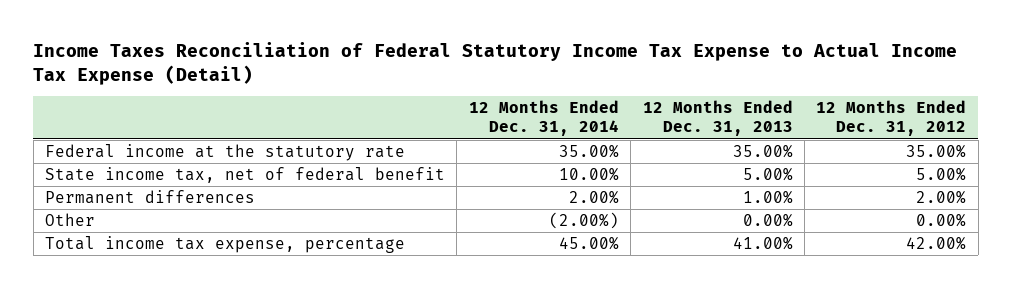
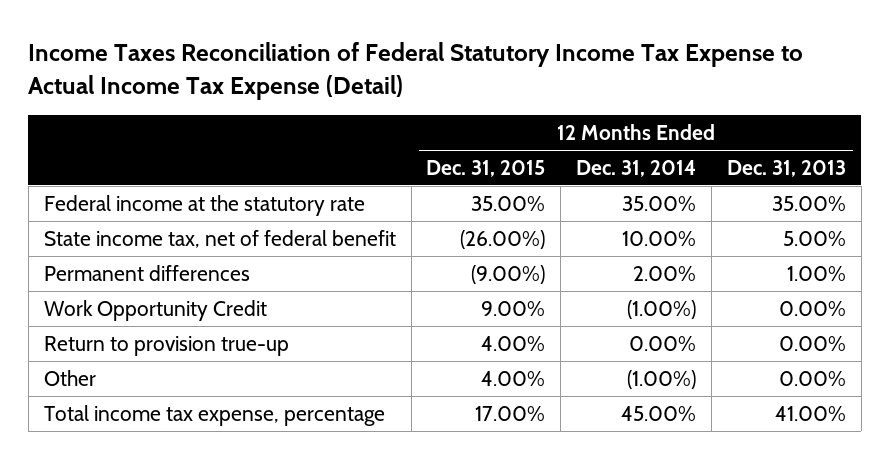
[816,100,967,137] 12 Months Ended Dec. 31, 2012 -> none
none -> [426,159,546,177] Dec. 31, 2015
none -> [43,299,267,321] Work Opportunity Credit
none -> [43,335,289,356] Return to provision true-up
[548,211,619,229] (2.00%) -> [627,369,697,389] (1.00%)

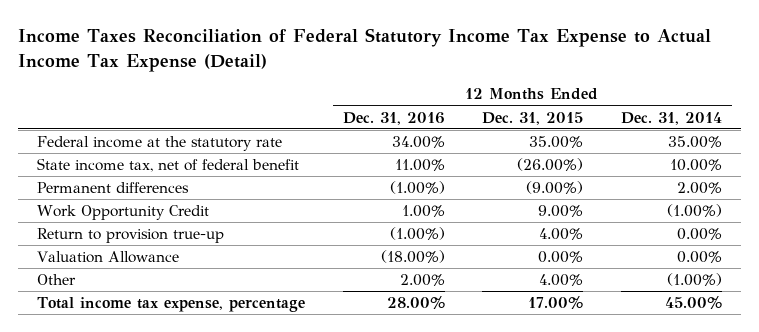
[726,159,846,177] Dec. 31, 2013 -> none
none -> [342,111,445,125] Dec. 31, 2016
none -> [36,251,179,264] Valuation Allowance

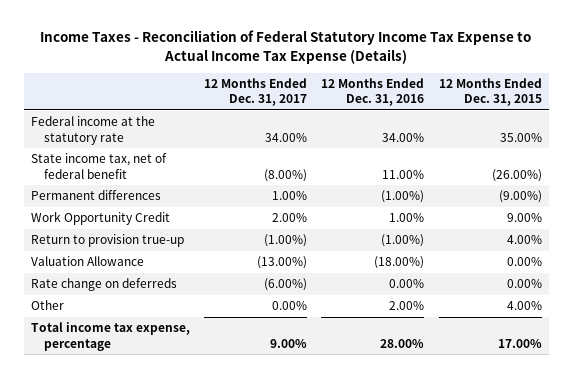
[17,28,711,72] Income Taxes Reconciliation of Federal Statutory Income Tax Expense to Actual Income Tax Expense (Detail) -> [40,30,532,64] Income Taxes - Reconciliation of Federal Statutory Income Tax Expense to Actual Income Tax Expense (Details)
[621,111,723,125] Dec. 31, 2014 -> none
none -> [204,77,308,107] 12 Months Ended Dec. 31, 2017
none -> [31,278,178,292] Rate change on deferreds

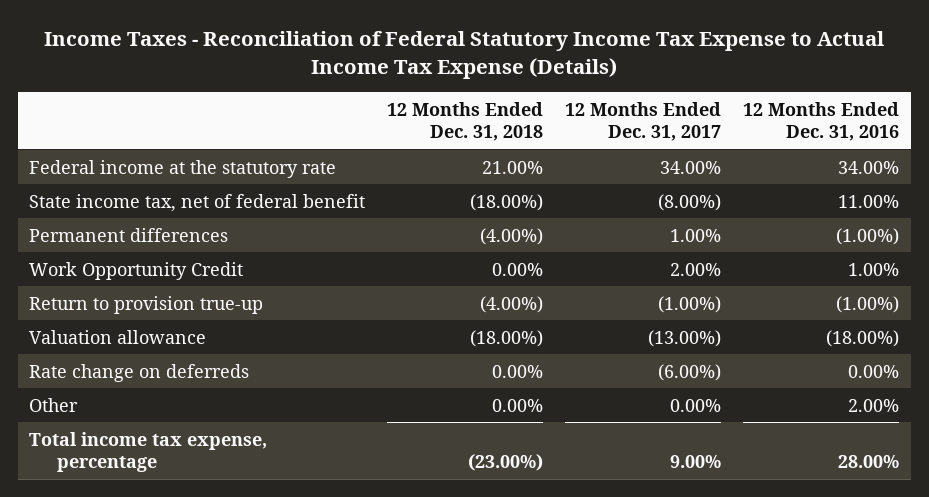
[438,77,542,107] 12 Months Ended Dec. 31, 2015 -> none
none -> [387,101,544,142] 12 Months Ended Dec. 31, 2018
[31,256,145,267] Valuation Allowance -> [29,329,207,344] Valuation allowance

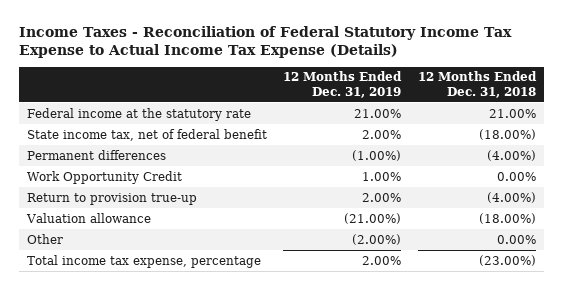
[565,101,722,142] 12 Months Ended Dec. 31, 2017 -> none
[743,101,900,142] 12 Months Ended Dec. 31, 2016 -> none
none -> [283,71,403,98] 12 Months Ended Dec. 31, 2019
[29,363,250,382] Rate change on deferreds -> none

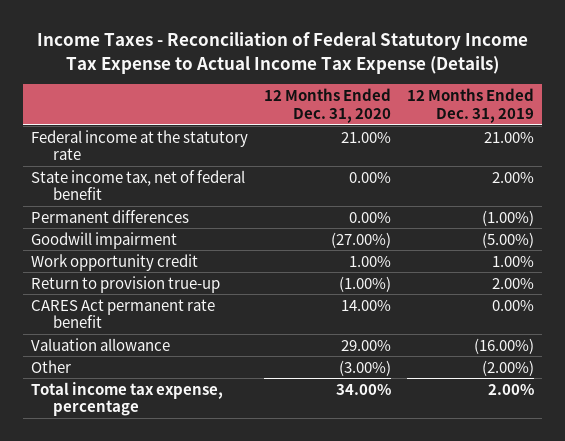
[417,71,537,98] 12 Months Ended Dec. 31, 2018 -> none
none -> [264,88,392,123] 12 Months Ended Dec. 31, 2020
none -> [31,231,178,249] Goodwill impairment
[27,170,183,184] Work Opportunity Credit -> [31,253,199,271] Work opportunity credit
none -> [31,298,216,329] CARES Act permanent rate benefit
[344,212,402,224] (21.00%) -> [474,337,535,354] (16.00%)

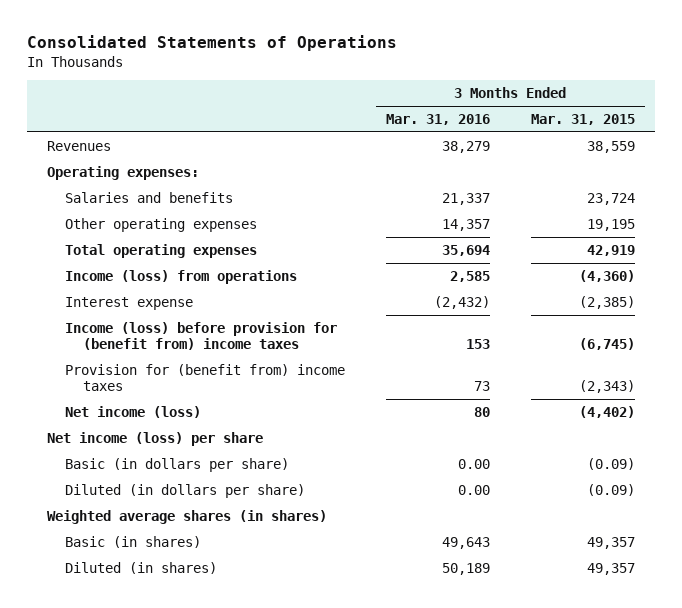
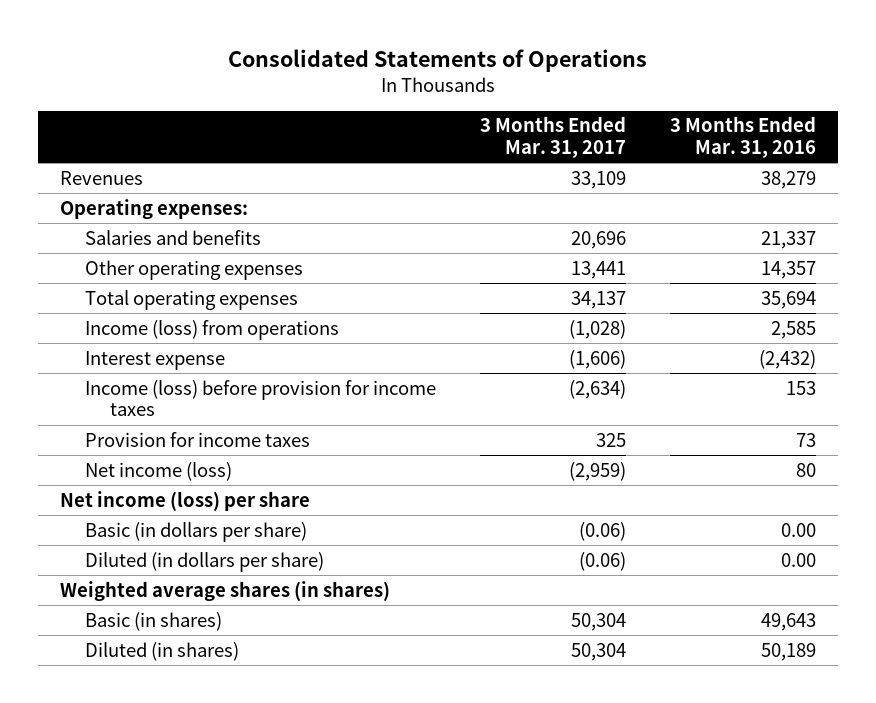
[530,113,635,125] Mar. 31, 2015 -> none
none -> [480,116,627,159] 3 Months Ended Mar. 31, 2017
[65,321,338,350] Income (loss) before provision for (benefit from) income taxes -> [85,379,437,417] Income (loss) before provision for income taxes
[65,363,346,391] Provision for (benefit from) income taxes -> [85,431,311,447] Provision for income taxes

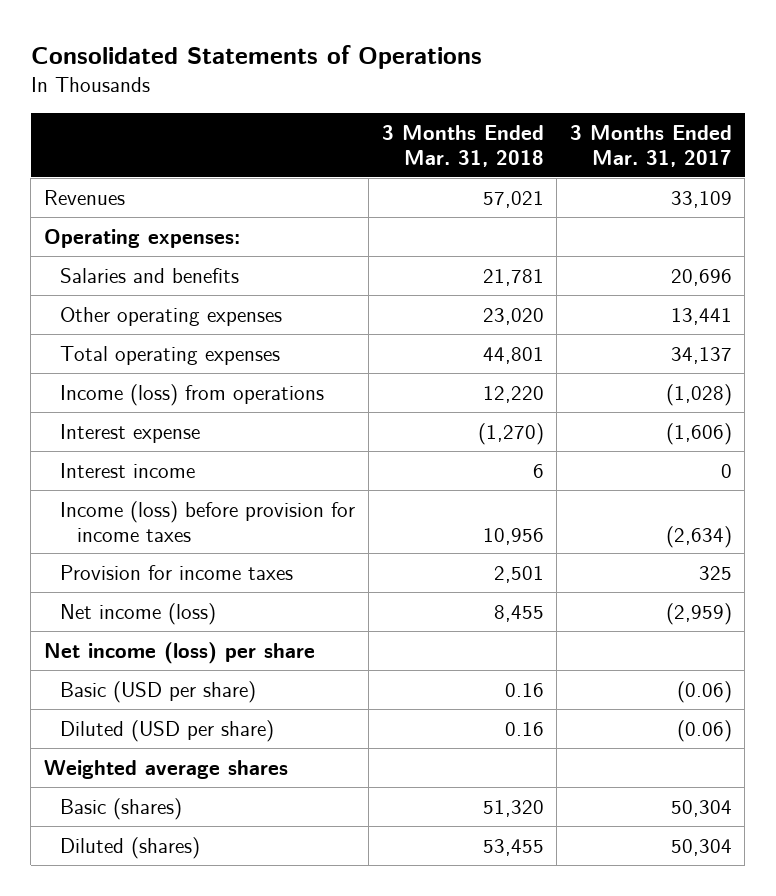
[670,116,817,159] 3 Months Ended Mar. 31, 2016 -> none
none -> [381,125,544,167] 3 Months Ended Mar. 31, 2018
none -> [60,462,196,478] Interest income
[85,521,308,542] Basic (in dollars per share) -> [60,680,257,703] Basic (USD per share)
[85,551,325,572] Diluted (in dollars per share) -> [60,719,275,742] Diluted (USD per share)
[60,580,391,601] Weighted average shares (in shares) -> [44,759,289,779] Weighted average shares
[85,611,223,631] Basic (in shares) -> [60,797,183,820] Basic (shares)
[85,641,240,661] Diluted (in shares) -> [60,836,201,859] Diluted (shares)

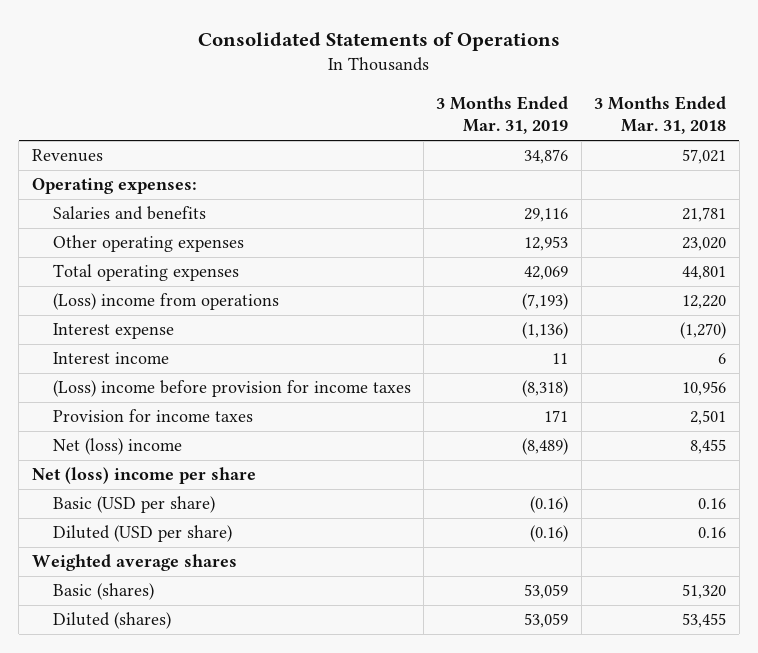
[569,125,732,167] 3 Months Ended Mar. 31, 2017 -> none
none -> [436,95,569,135] 3 Months Ended Mar. 31, 2019
[60,383,325,406] Income (loss) from operations -> [52,293,279,311] (Loss) income from operations
[60,500,356,542] Income (loss) before provision for income taxes -> [52,380,411,398] (Loss) income before provision for income taxes
[60,602,217,625] Net income (loss) -> [52,438,182,456] Net (loss) income
[44,641,316,664] Net income (loss) per share -> [31,467,256,485] Net (loss) income per share

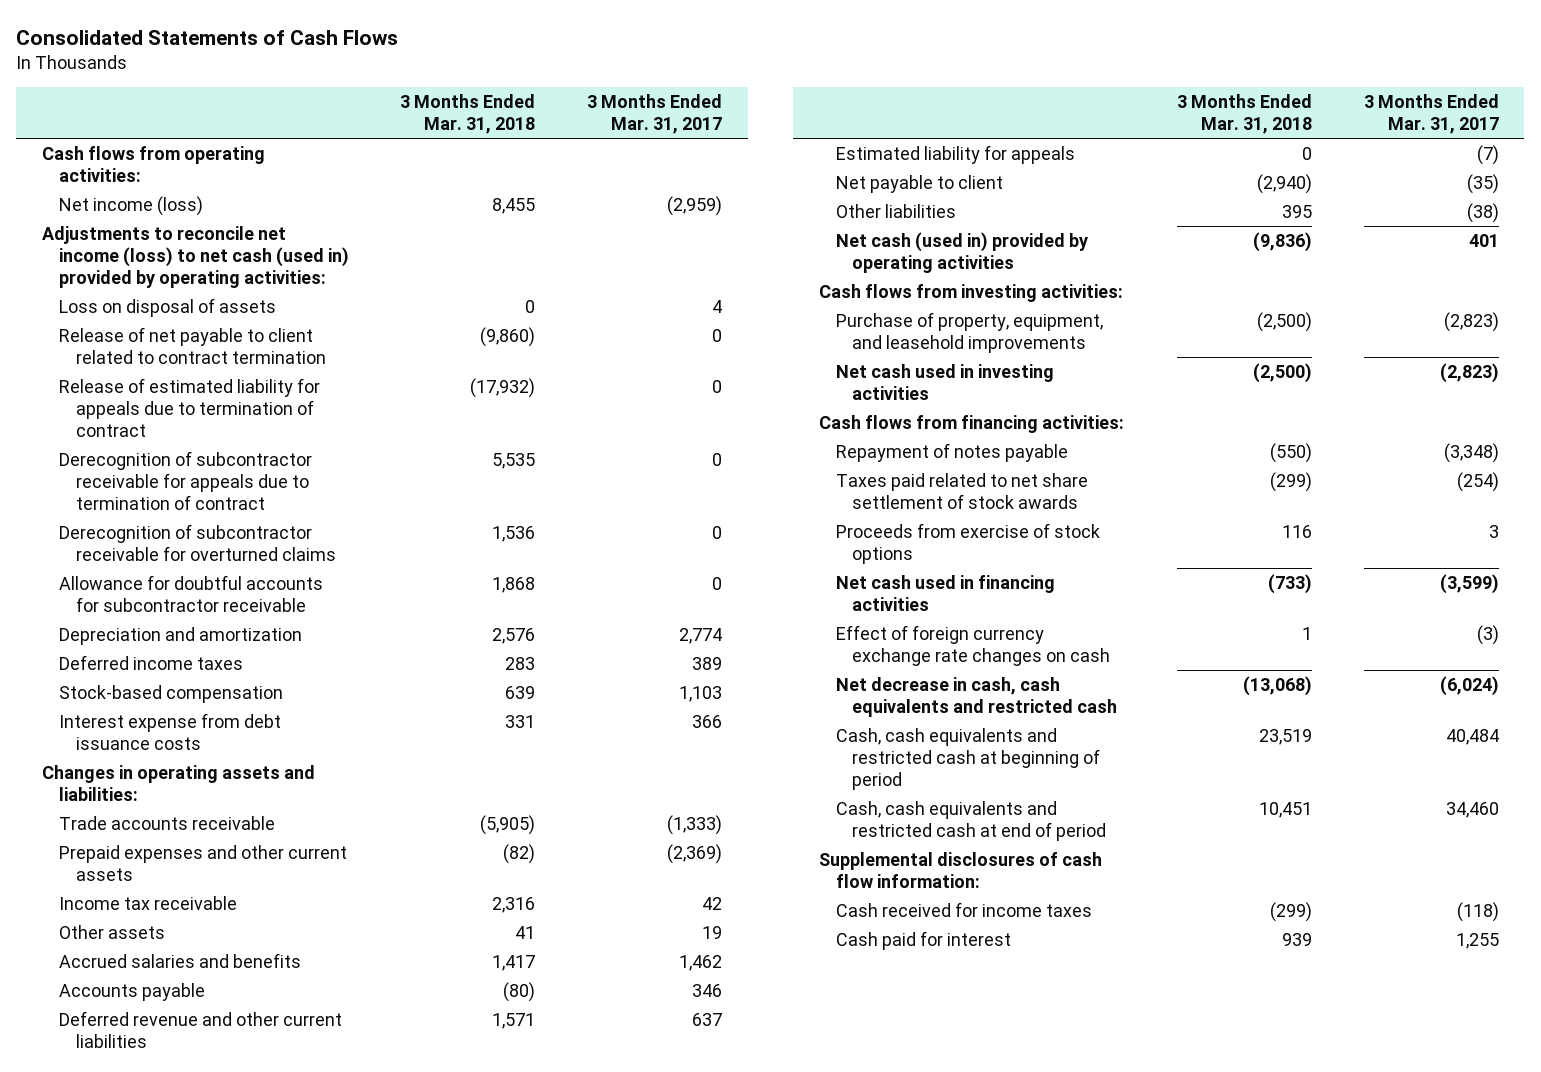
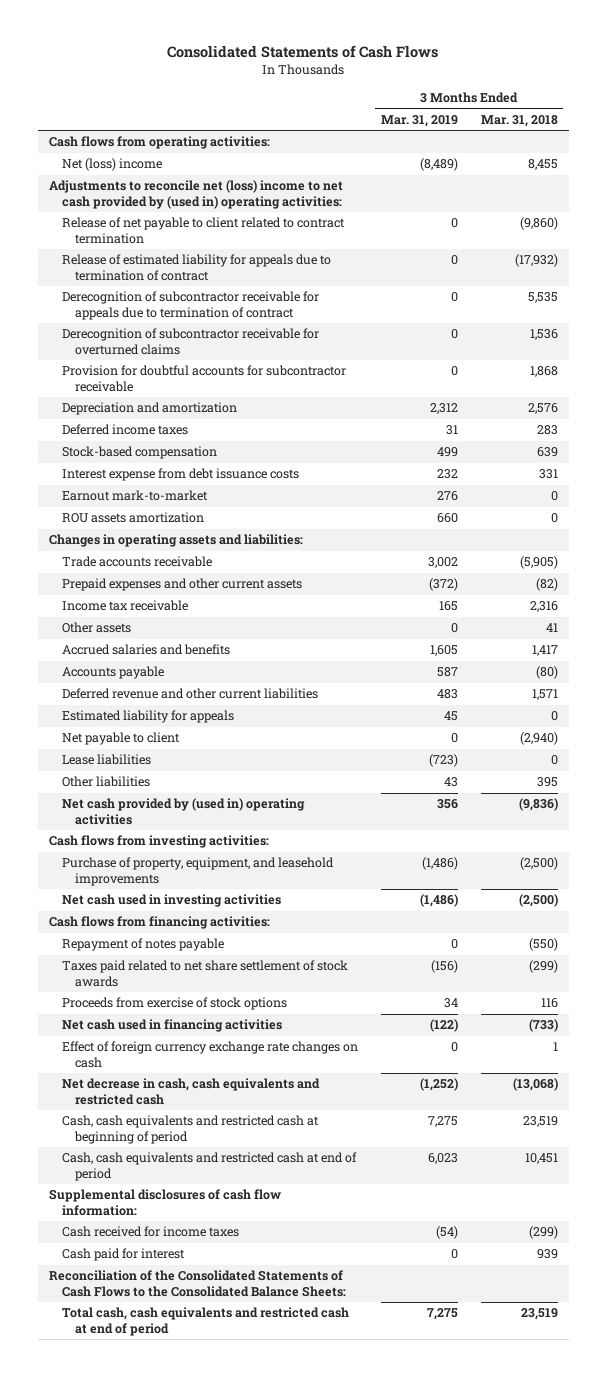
[587,94,723,135] 3 Months Ended Mar. 31, 2017 -> none
none -> [380,114,458,127] Mar. 31, 2019
[58,297,276,317] Loss on disposal of assets -> none
[58,195,203,216] Net income (loss) -> [61,158,162,172] Net (loss) income
[42,225,349,289] Adjustments to reconcile net income (loss) to net cash (used in) provided by operating activities: -> [49,180,344,210] Adjustments to reconcile net (loss) income to net cash provided by (used in) operating activities:
[58,574,323,613] Allowance for doubtful accounts for subcontractor receivable -> [61,365,346,393] Provision for doubtful accounts for subcontractor receivable
none -> [61,490,208,502] Earnout mark-to-market
none -> [61,512,204,524] ROU assets amortization
none -> [61,754,151,766] Lease liabilities
[835,231,1088,274] Net cash (used in) provided by operating activities -> [61,798,305,826] Net cash provided by (used in) operating activities
none -> [49,1270,346,1298] Reconciliation of the Consolidated Statements of Cash Flows to the Consolidated Balance Sheets:
none -> [61,1307,349,1337] Total cash, cash equivalents and restricted cash at end of period

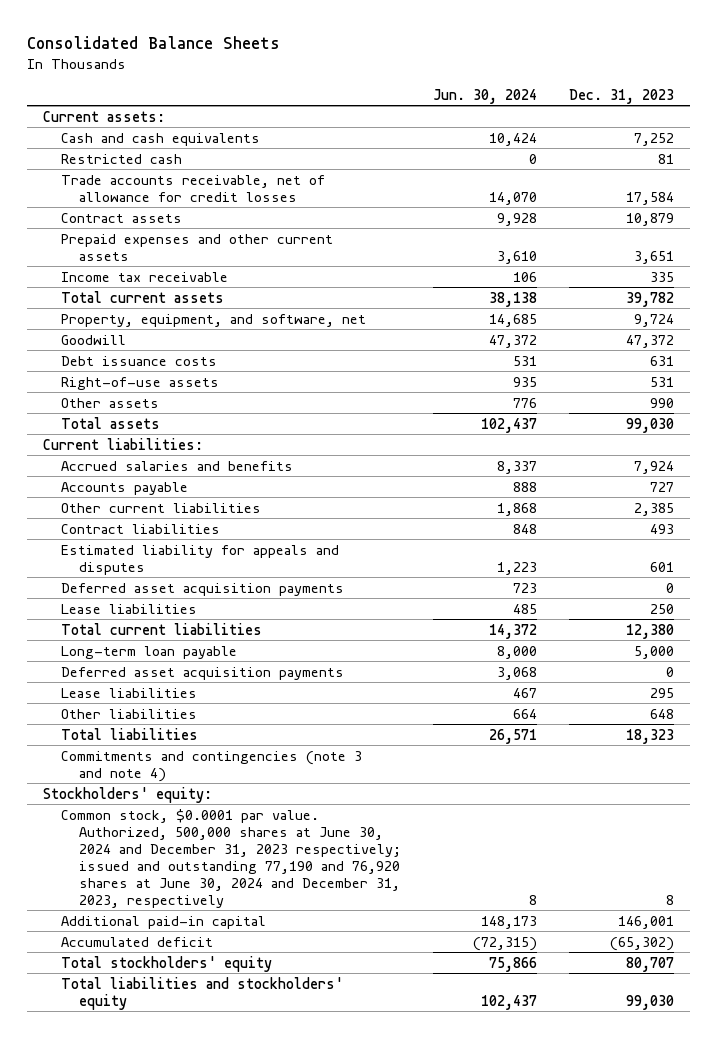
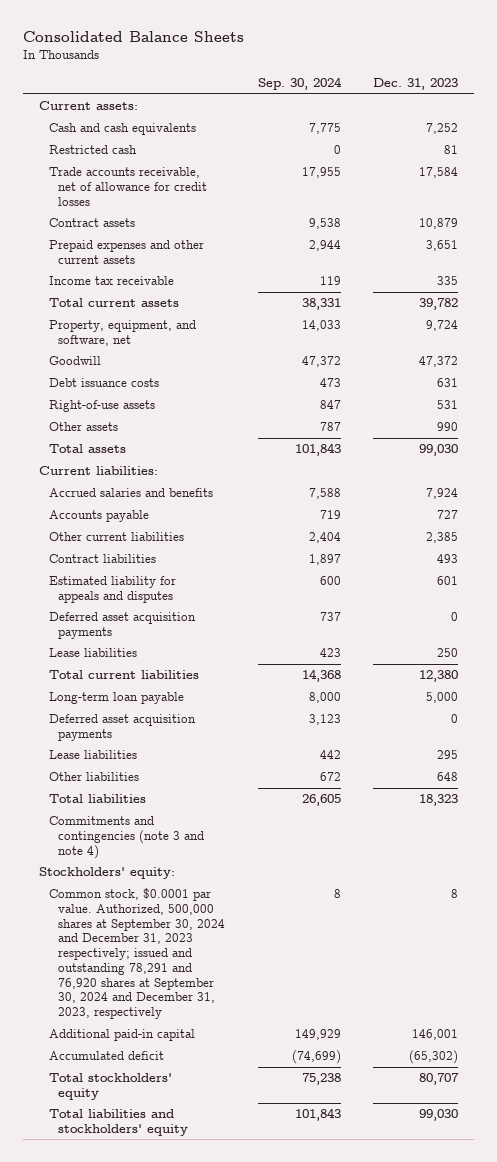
[433,88,538,104] Jun. 30, 2024 -> none
none -> [257,77,342,91] Sep. 30, 2024
[60,808,402,908] Common stock, $0.0001 par value. Authorized, 500,000 shares at June 30, 2024 and December 31, 2023 respectively; issued and outstanding 77,190 and 76,920 shares at June 30, 2024 and December 31, 2023, respectively -> [48,888,226,1020] Common stock, $0.0001 par value. Authorized, 500,000 shares at September 30, 2024 and December 31, 2023 respectively; issued and outstanding 78,291 and 76,920 shares at September 30, 2024 and December 31, 2023, respectively

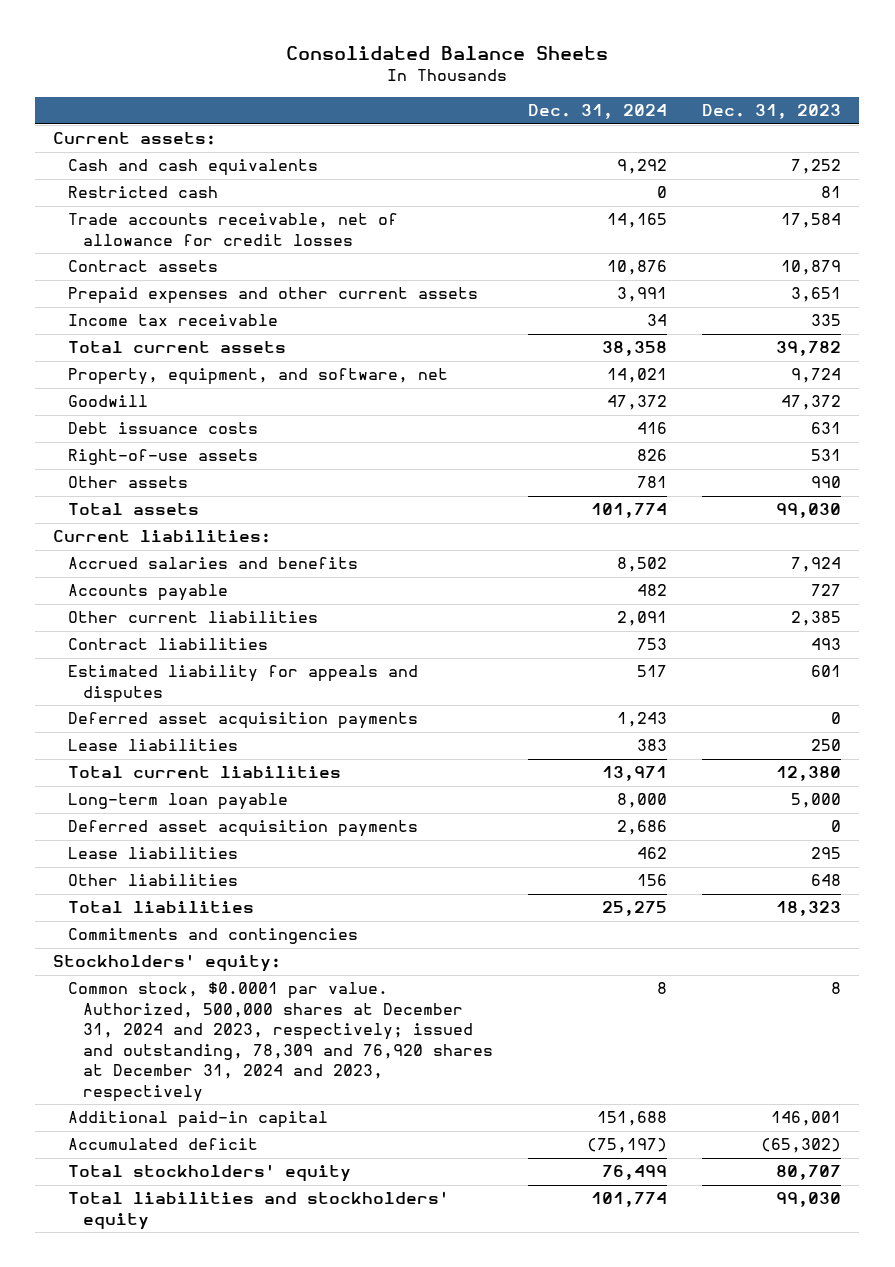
[257,77,342,91] Sep. 30, 2024 -> none
none -> [528,104,668,120] Dec. 31, 2024
[48,816,205,859] Commitments and contingencies (note 3 and note 4) -> [67,928,358,945] Commitments and contingencies
[48,888,226,1020] Common stock, $0.0001 par value. Authorized, 500,000 shares at September 30, 2024 and December 31, 2023 respectively; issued and outstanding 78,291 and 76,920 shares at September 30, 2024 and December 31, 2023, respectively -> [67,982,493,1102] Common stock, $0.0001 par value. Authorized, 500,000 shares at December 31, 2024 and 2023, respectively; issued and outstanding, 78,309 and 76,920 shares at December 31, 2024 and 2023, respectively

